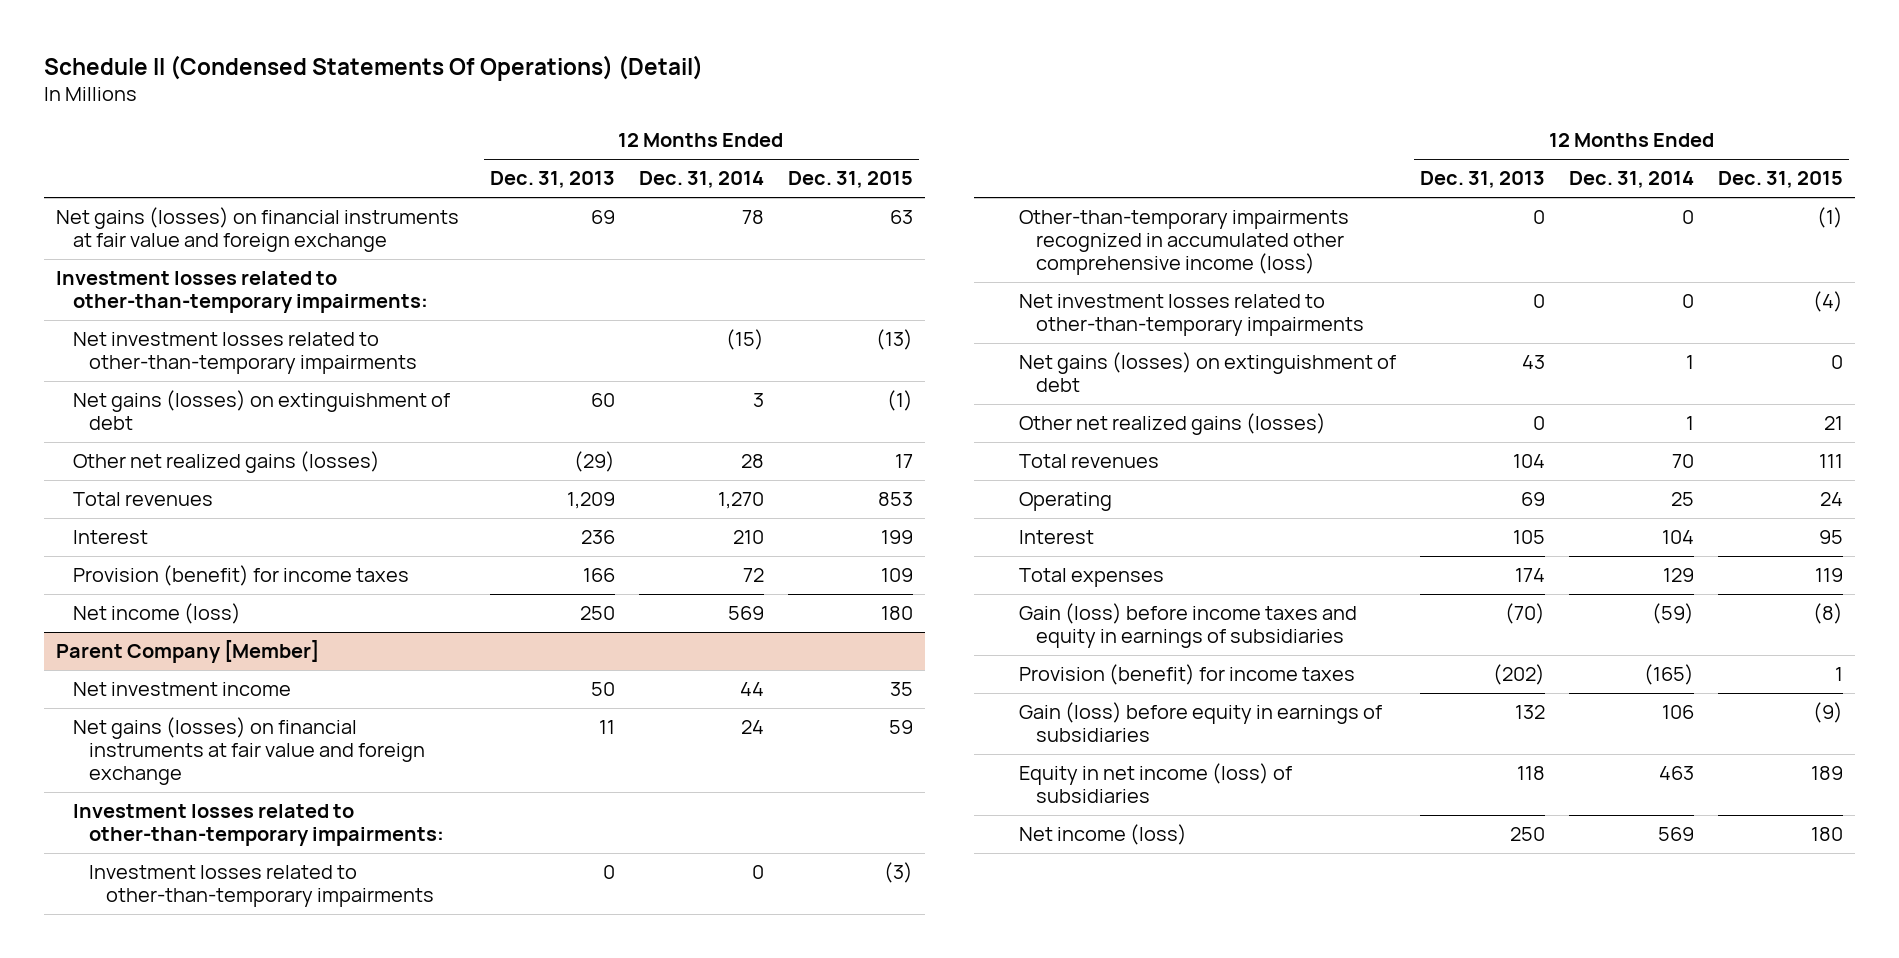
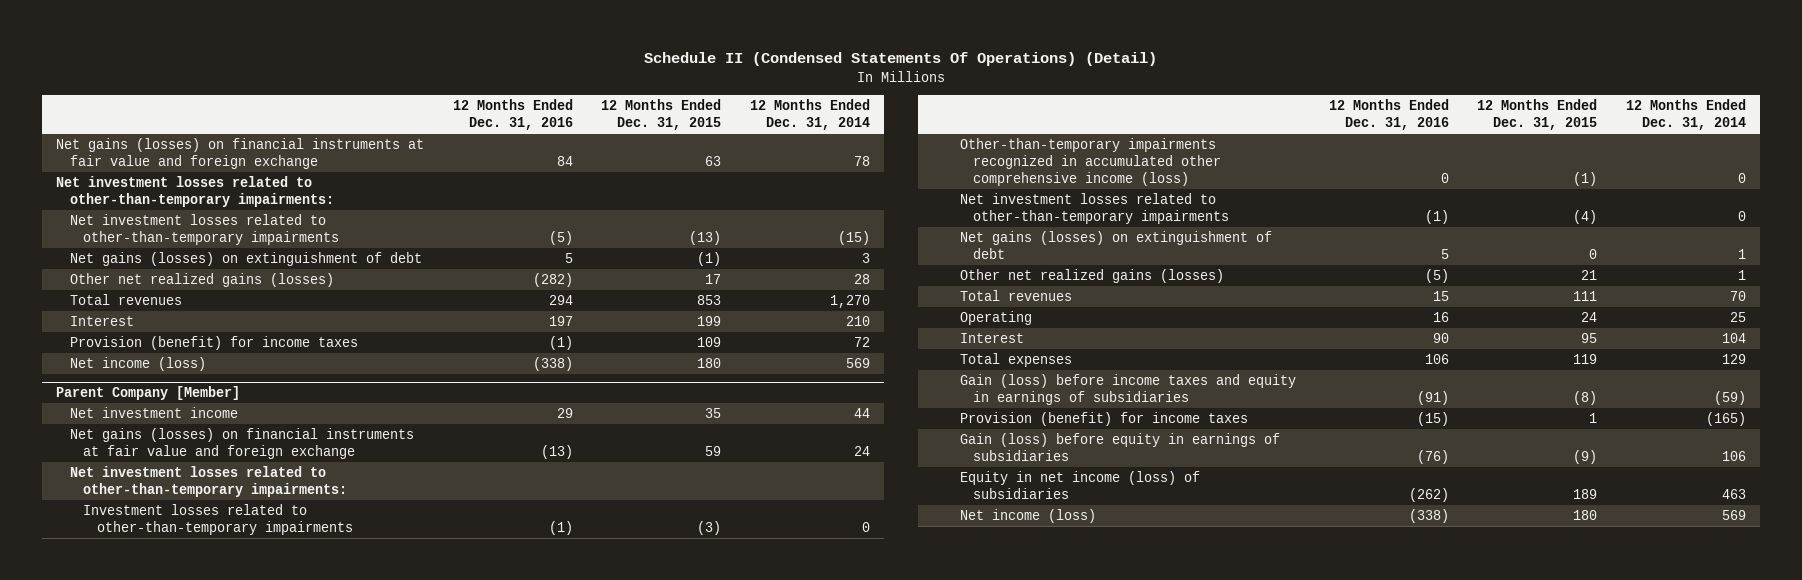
[490,171,616,189] Dec. 31, 2013 -> none
none -> [452,99,573,131] 12 Months Ended Dec. 31, 2016
[56,271,428,314] Investment losses related to other-than-temporary impairments: -> [56,175,334,208] Net investment losses related to other-than-temporary impairments:
[72,804,445,847] Investment losses related to other-than-temporary impairments: -> [69,465,348,498] Net investment losses related to other-than-temporary impairments:

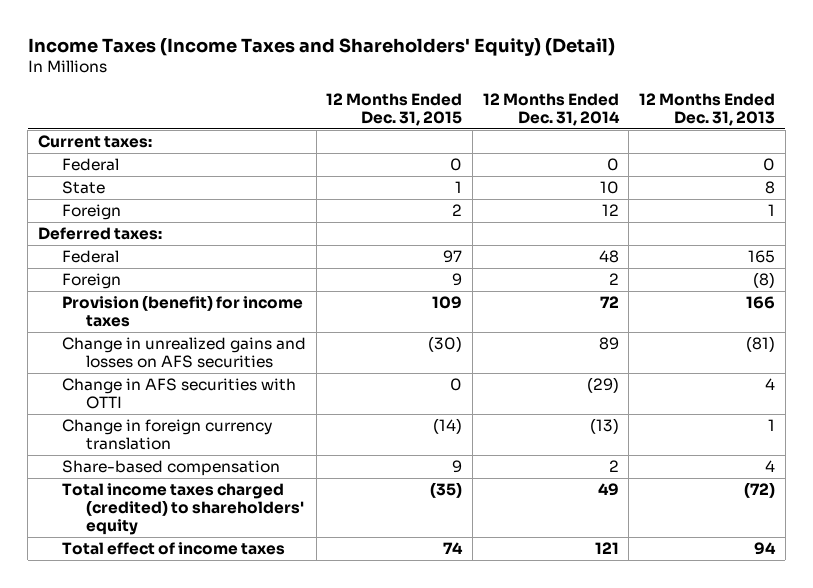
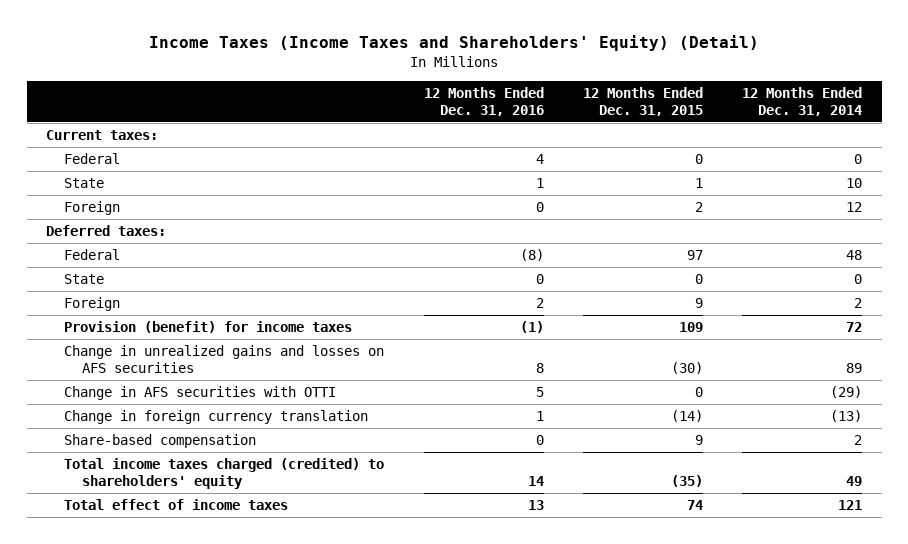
[639,92,776,126] 12 Months Ended Dec. 31, 2013 -> none
none -> [423,86,544,116] 12 Months Ended Dec. 31, 2016
none -> [64,274,105,285] State

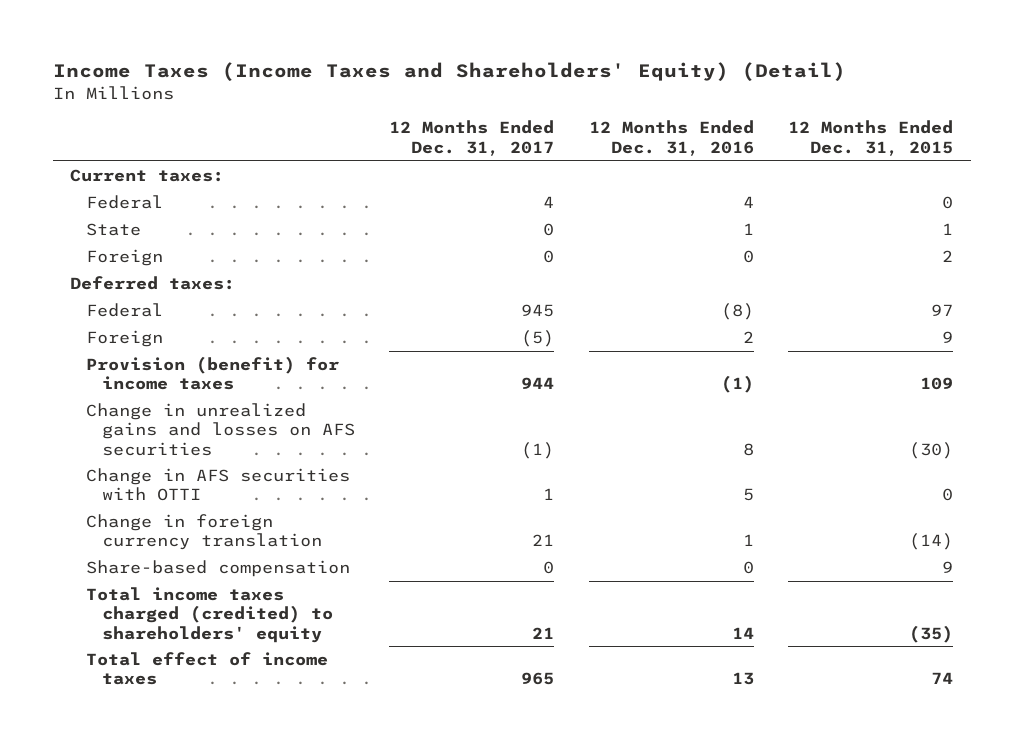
[742,86,863,116] 12 Months Ended Dec. 31, 2014 -> none
none -> [389,120,555,156] 12 Months Ended Dec. 31, 2017
[64,274,105,285] State -> none

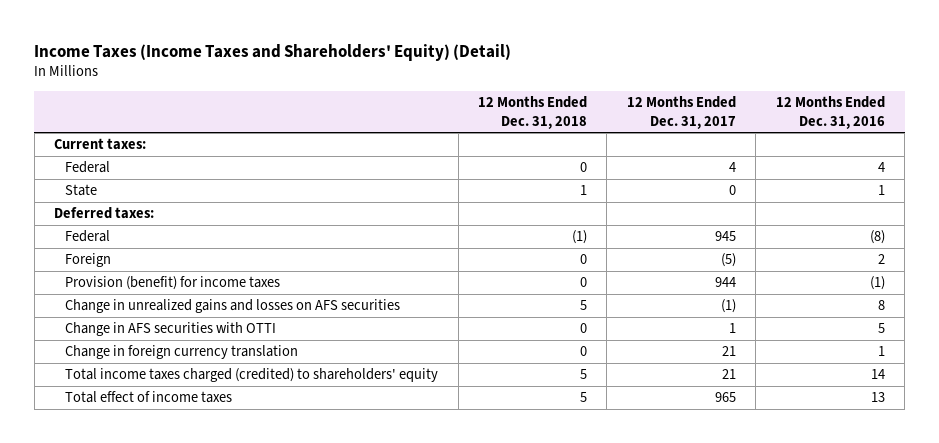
[788,120,954,156] 12 Months Ended Dec. 31, 2015 -> none
none -> [477,96,587,129] 12 Months Ended Dec. 31, 2018
[85,249,163,267] Foreign -> none
[85,560,350,578] Share-based compensation -> none

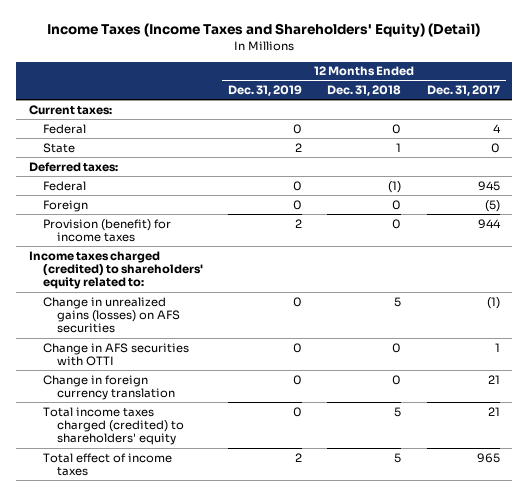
[775,96,885,129] 12 Months Ended Dec. 31, 2016 -> none
none -> [228,85,303,97] Dec. 31, 2019
none -> [29,250,203,290] Income taxes charged (credited) to shareholders' equity related to:
[65,299,401,314] Change in unrealized gains and losses on AFS securities -> [42,296,180,334] Change in unrealized gains (losses) on AFS securities

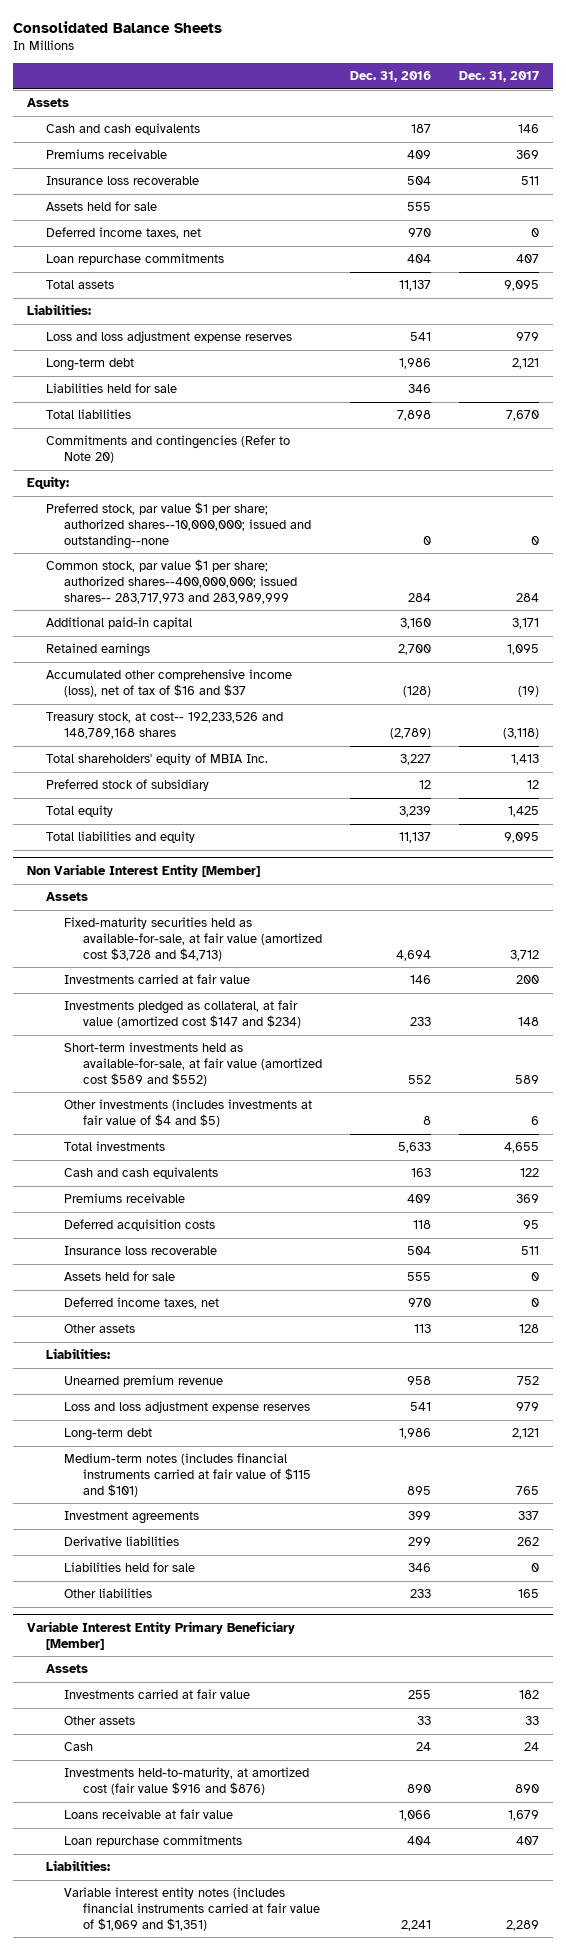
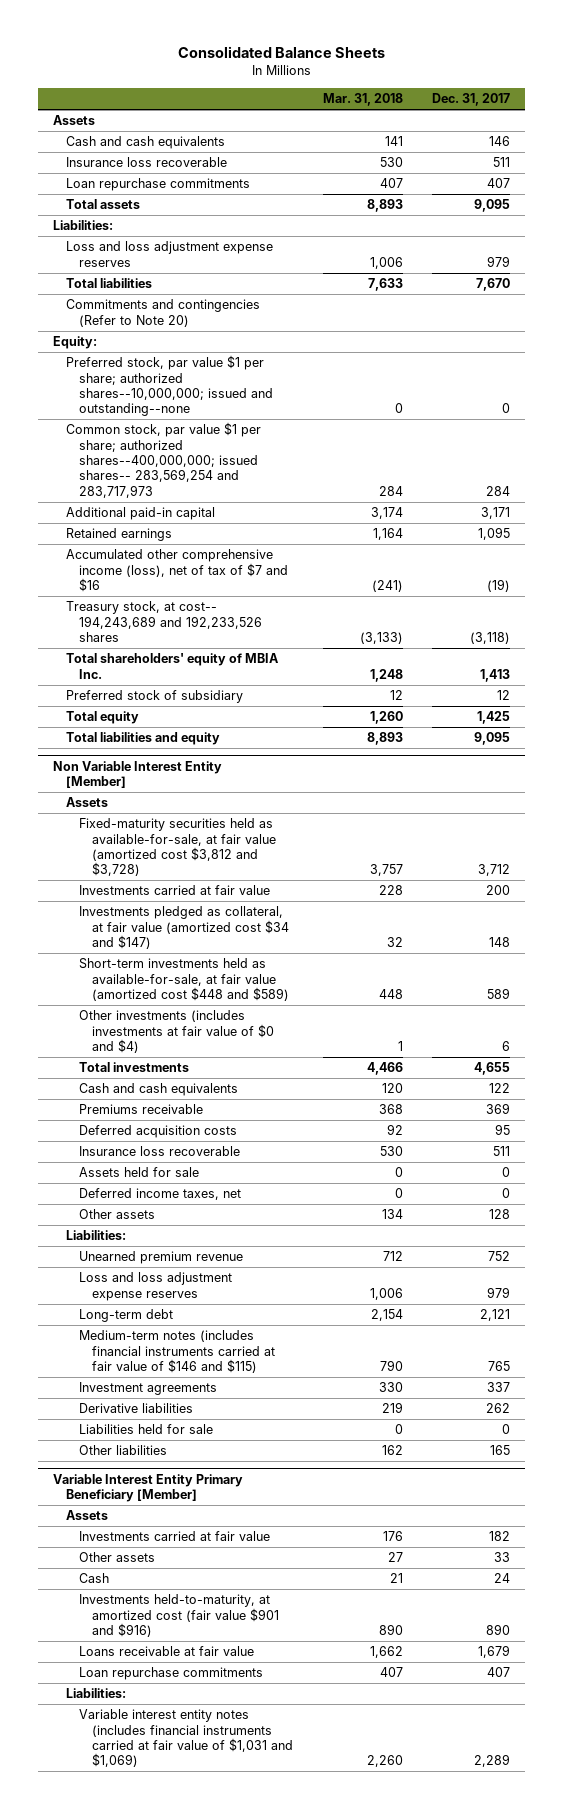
[349,71,431,83] Dec. 31, 2016 -> none
none -> [322,93,403,107] Mar. 31, 2018
[45,149,167,160] Premiums receivable -> none
[45,201,157,212] Assets held for sale -> none
[45,227,201,240] Deferred income taxes, net -> none
[45,358,134,372] Long-term debt -> none
[45,383,177,394] Liabilities held for sale -> none
[45,559,298,604] Common stock, par value $1 per share; authorized shares--400,000,000; issued shares-- 283,717,973 and 283,989,999 -> [66,422,262,498] Common stock, par value $1 per share; authorized shares--400,000,000; issued shares-- 283,569,254 and 283,717,973
[45,669,292,697] Accumulated other comprehensive income (loss), net of tax of $16 and $37 -> [66,549,289,593] Accumulated other comprehensive income (loss), net of tax of $7 and $16
[45,712,283,739] Treasury stock, at cost-- 192,233,526 and 148,789,168 shares -> [66,601,263,643] Treasury stock, at cost-- 194,243,689 and 192,233,526 shares
[64,917,322,961] Fixed-maturity securities held as available-for-sale, at fair value (amortized cost $3,728 and $4,713) -> [79,818,277,877] Fixed-maturity securities held as available-for-sale, at fair value (amortized cost $3,812 and $3,728)
[64,1000,301,1028] Investments pledged as collateral, at fair value (amortized cost $147 and $234) -> [79,906,290,950] Investments pledged as collateral, at fair value (amortized cost $34 and $147)
[64,1042,322,1086] Short-term investments held as available-for-sale, at fair value (amortized cost $589 and $552) -> [79,958,290,1002] Short-term investments held as available-for-sale, at fair value (amortized cost $448 and $589)
[64,1099,313,1127] Other investments (includes investments at fair value of $4 and $5) -> [79,1010,275,1054] Other investments (includes investments at fair value of $0 and $4)
[64,1453,311,1497] Medium-term notes (includes financial instruments carried at fair value of $115 and $101) -> [79,1330,276,1374] Medium-term notes (includes financial instruments carried at fair value of $146 and $115)
[64,1767,310,1795] Investments held-to-maturity, at amortized cost (fair value $916 and $876) -> [79,1594,280,1638] Investments held-to-maturity, at amortized cost (fair value $901 and $916)
[64,1887,320,1931] Variable interest entity notes (includes financial instruments carried at fair value of $1,069 and $1,351) -> [79,1709,294,1768] Variable interest entity notes (includes financial instruments carried at fair value of $1,031 and $1,069)

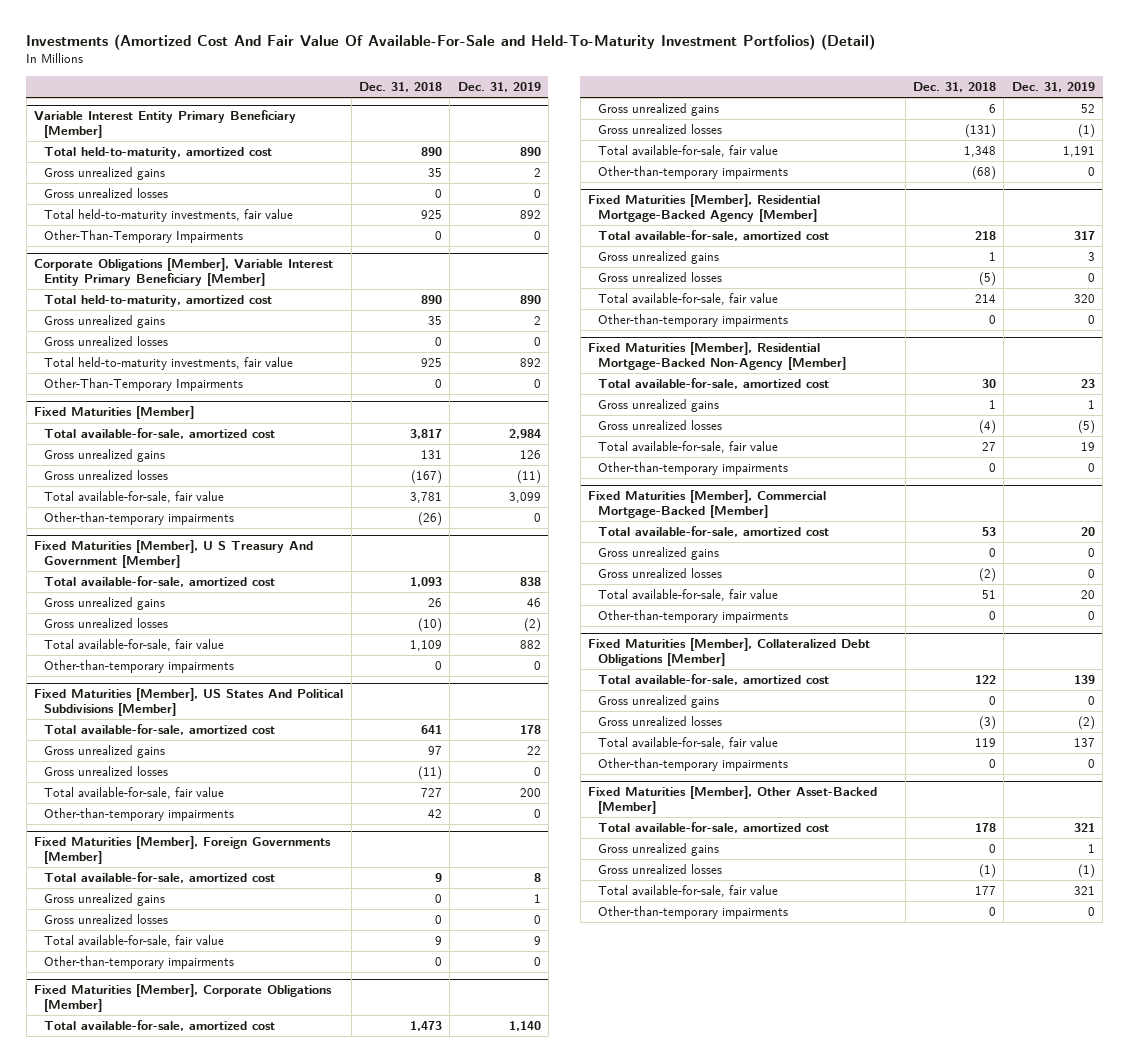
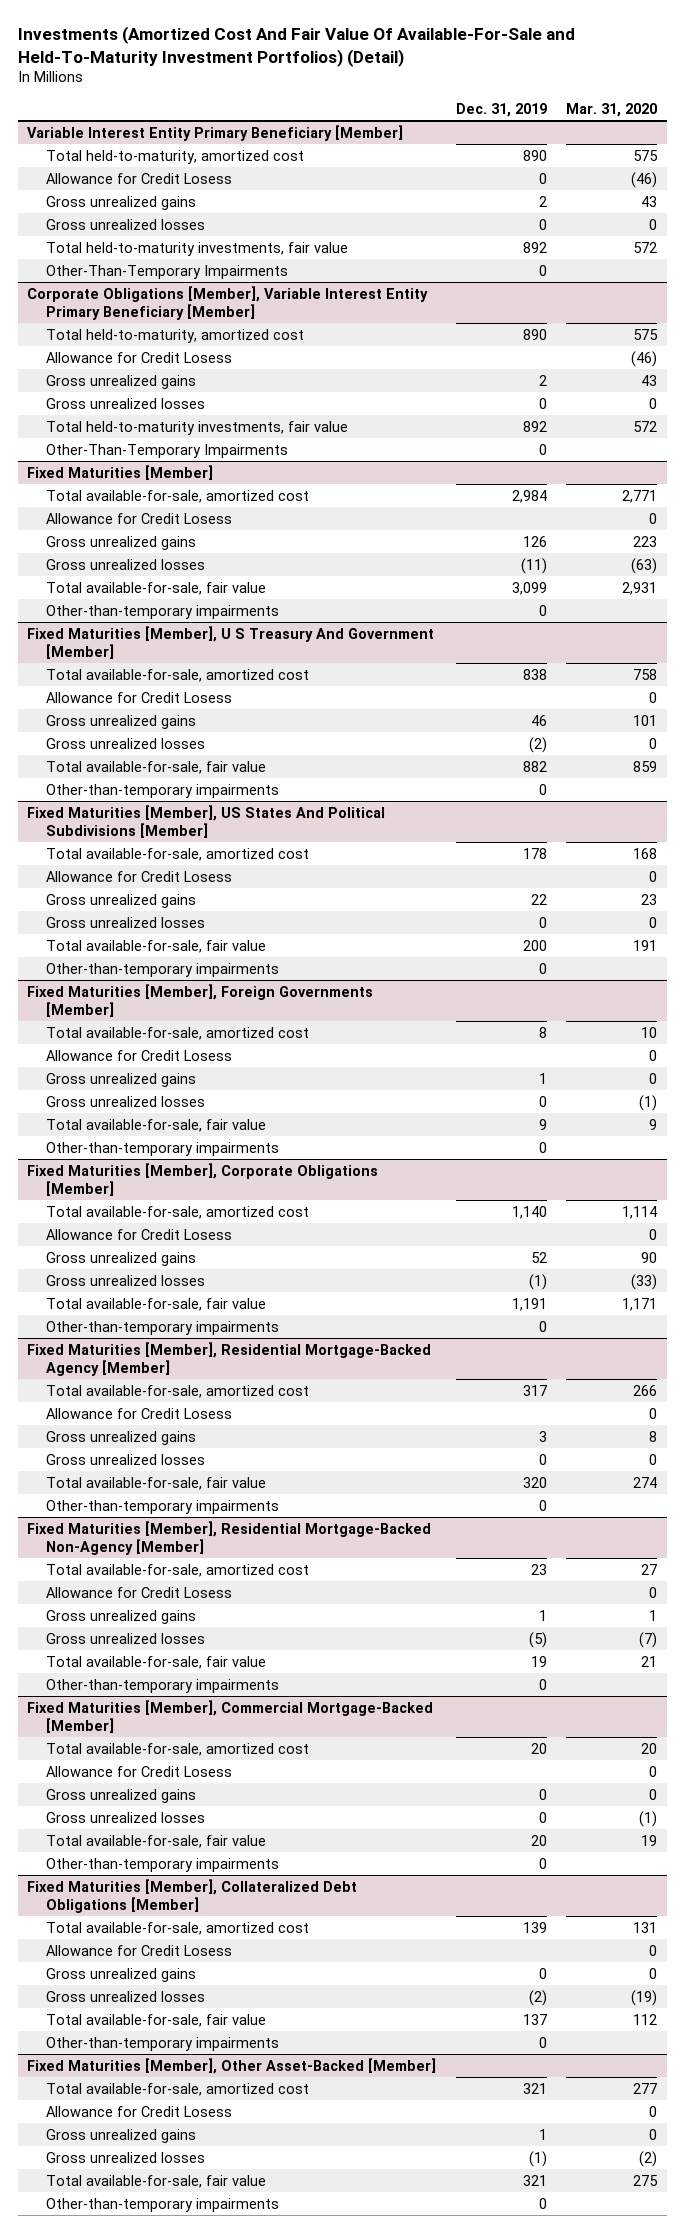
[358,81,442,92] Dec. 31, 2018 -> none
none -> [566,102,658,117] Mar. 31, 2020
none -> [45,172,232,184] Allowance for Credit Losess
none -> [45,351,232,363] Allowance for Credit Losess
none -> [45,512,232,524] Allowance for Credit Losess
none -> [45,691,232,703] Allowance for Credit Losess
none -> [45,870,232,882] Allowance for Credit Losess
none -> [45,1049,232,1061] Allowance for Credit Losess
none -> [45,1228,232,1240] Allowance for Credit Losess
none -> [45,1407,232,1419] Allowance for Credit Losess
none -> [45,1586,232,1598] Allowance for Credit Losess
none -> [45,1765,232,1777] Allowance for Credit Losess
none -> [45,1944,232,1956] Allowance for Credit Losess
none -> [45,2105,232,2117] Allowance for Credit Losess

